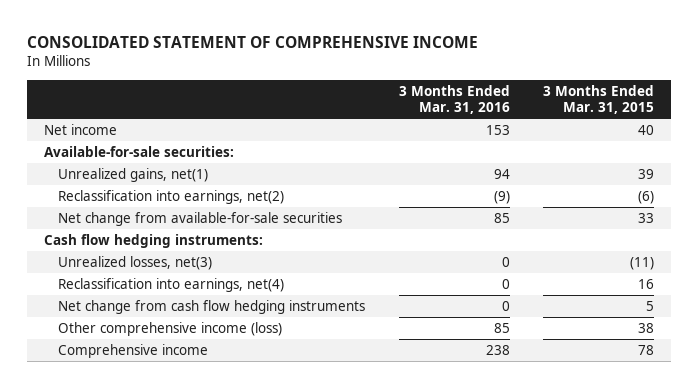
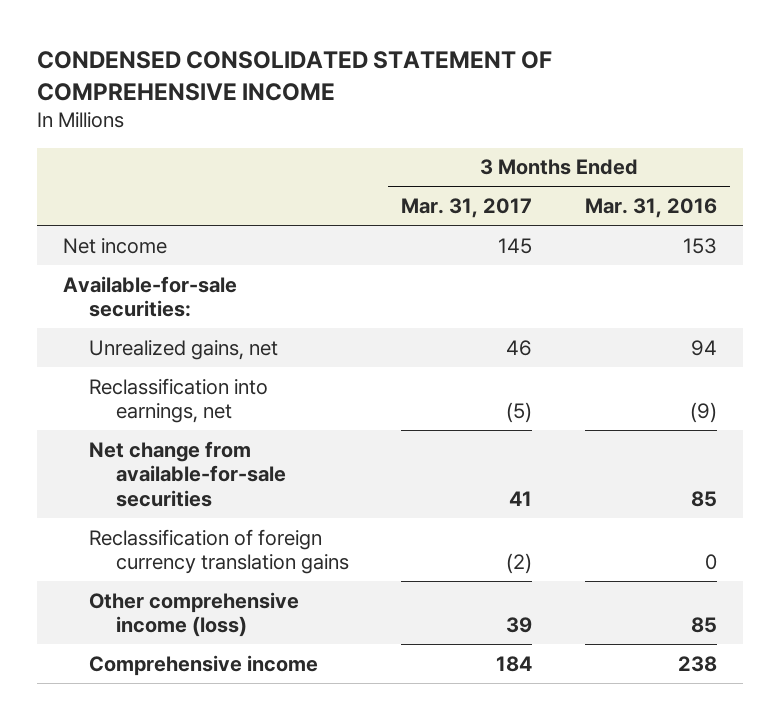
[27,36,479,49] CONSOLIDATED STATEMENT OF COMPREHENSIVE INCOME -> [36,51,552,101] CONDENSED CONSOLIDATED STATEMENT OF COMPREHENSIVE INCOME
[542,84,654,114] 3 Months Ended Mar. 31, 2015 -> none
none -> [401,198,533,219] Mar. 31, 2017
[58,168,209,183] Unrealized gains, net(1) -> [89,339,279,360] Unrealized gains, net
[58,190,285,205] Reclassification into earnings, net(2) -> [89,377,269,424] Reclassification into earnings, net
[43,234,263,249] Cash flow hedging instruments: -> none
[58,256,213,271] Unrealized losses, net(3) -> none
[58,278,285,293] Reclassification into earnings, net(4) -> none
[58,300,366,315] Net change from cash flow hedging instruments -> none
none -> [89,528,350,575] Reclassification of foreign currency translation gains

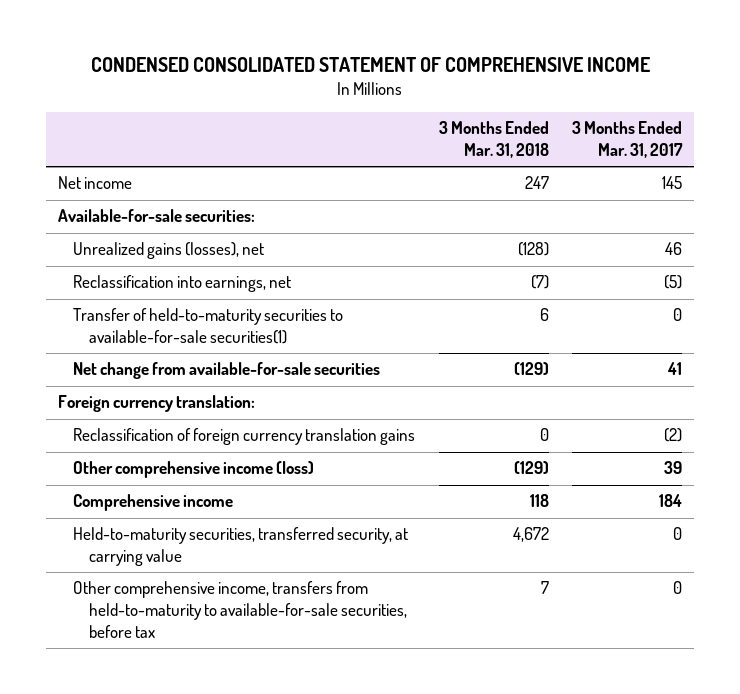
[584,198,717,219] Mar. 31, 2016 -> none
none -> [438,121,549,159] 3 Months Ended Mar. 31, 2018
[89,339,279,360] Unrealized gains, net -> [73,242,265,260] Unrealized gains (losses), net
none -> [73,308,344,345] Transfer of held-to-maturity securities to available-for-sale securities(1)
none -> [57,395,255,413] Foreign currency translation:
none -> [73,527,409,567] Held-to-maturity securities, transferred security, at carrying value
none -> [73,581,407,639] Other comprehensive income, transfers from held-to-maturity to available-for-sale securities, before tax

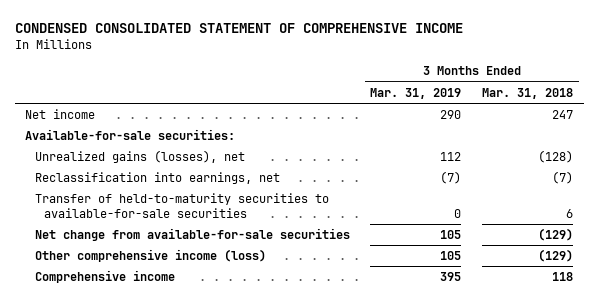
[572,121,684,159] 3 Months Ended Mar. 31, 2017 -> none
none -> [370,87,462,99] Mar. 31, 2019
[73,308,344,345] Transfer of held-to-maturity securities to available-for-sale securities(1) -> [34,192,329,218] Transfer of held-to-maturity securities to available-for-sale securities
[57,395,255,413] Foreign currency translation: -> none
[73,428,416,446] Reclassification of foreign currency translation gains -> none
[73,527,409,567] Held-to-maturity securities, transferred security, at carrying value -> none
[73,581,407,639] Other comprehensive income, transfers from held-to-maturity to available-for-sale securities, before tax -> none

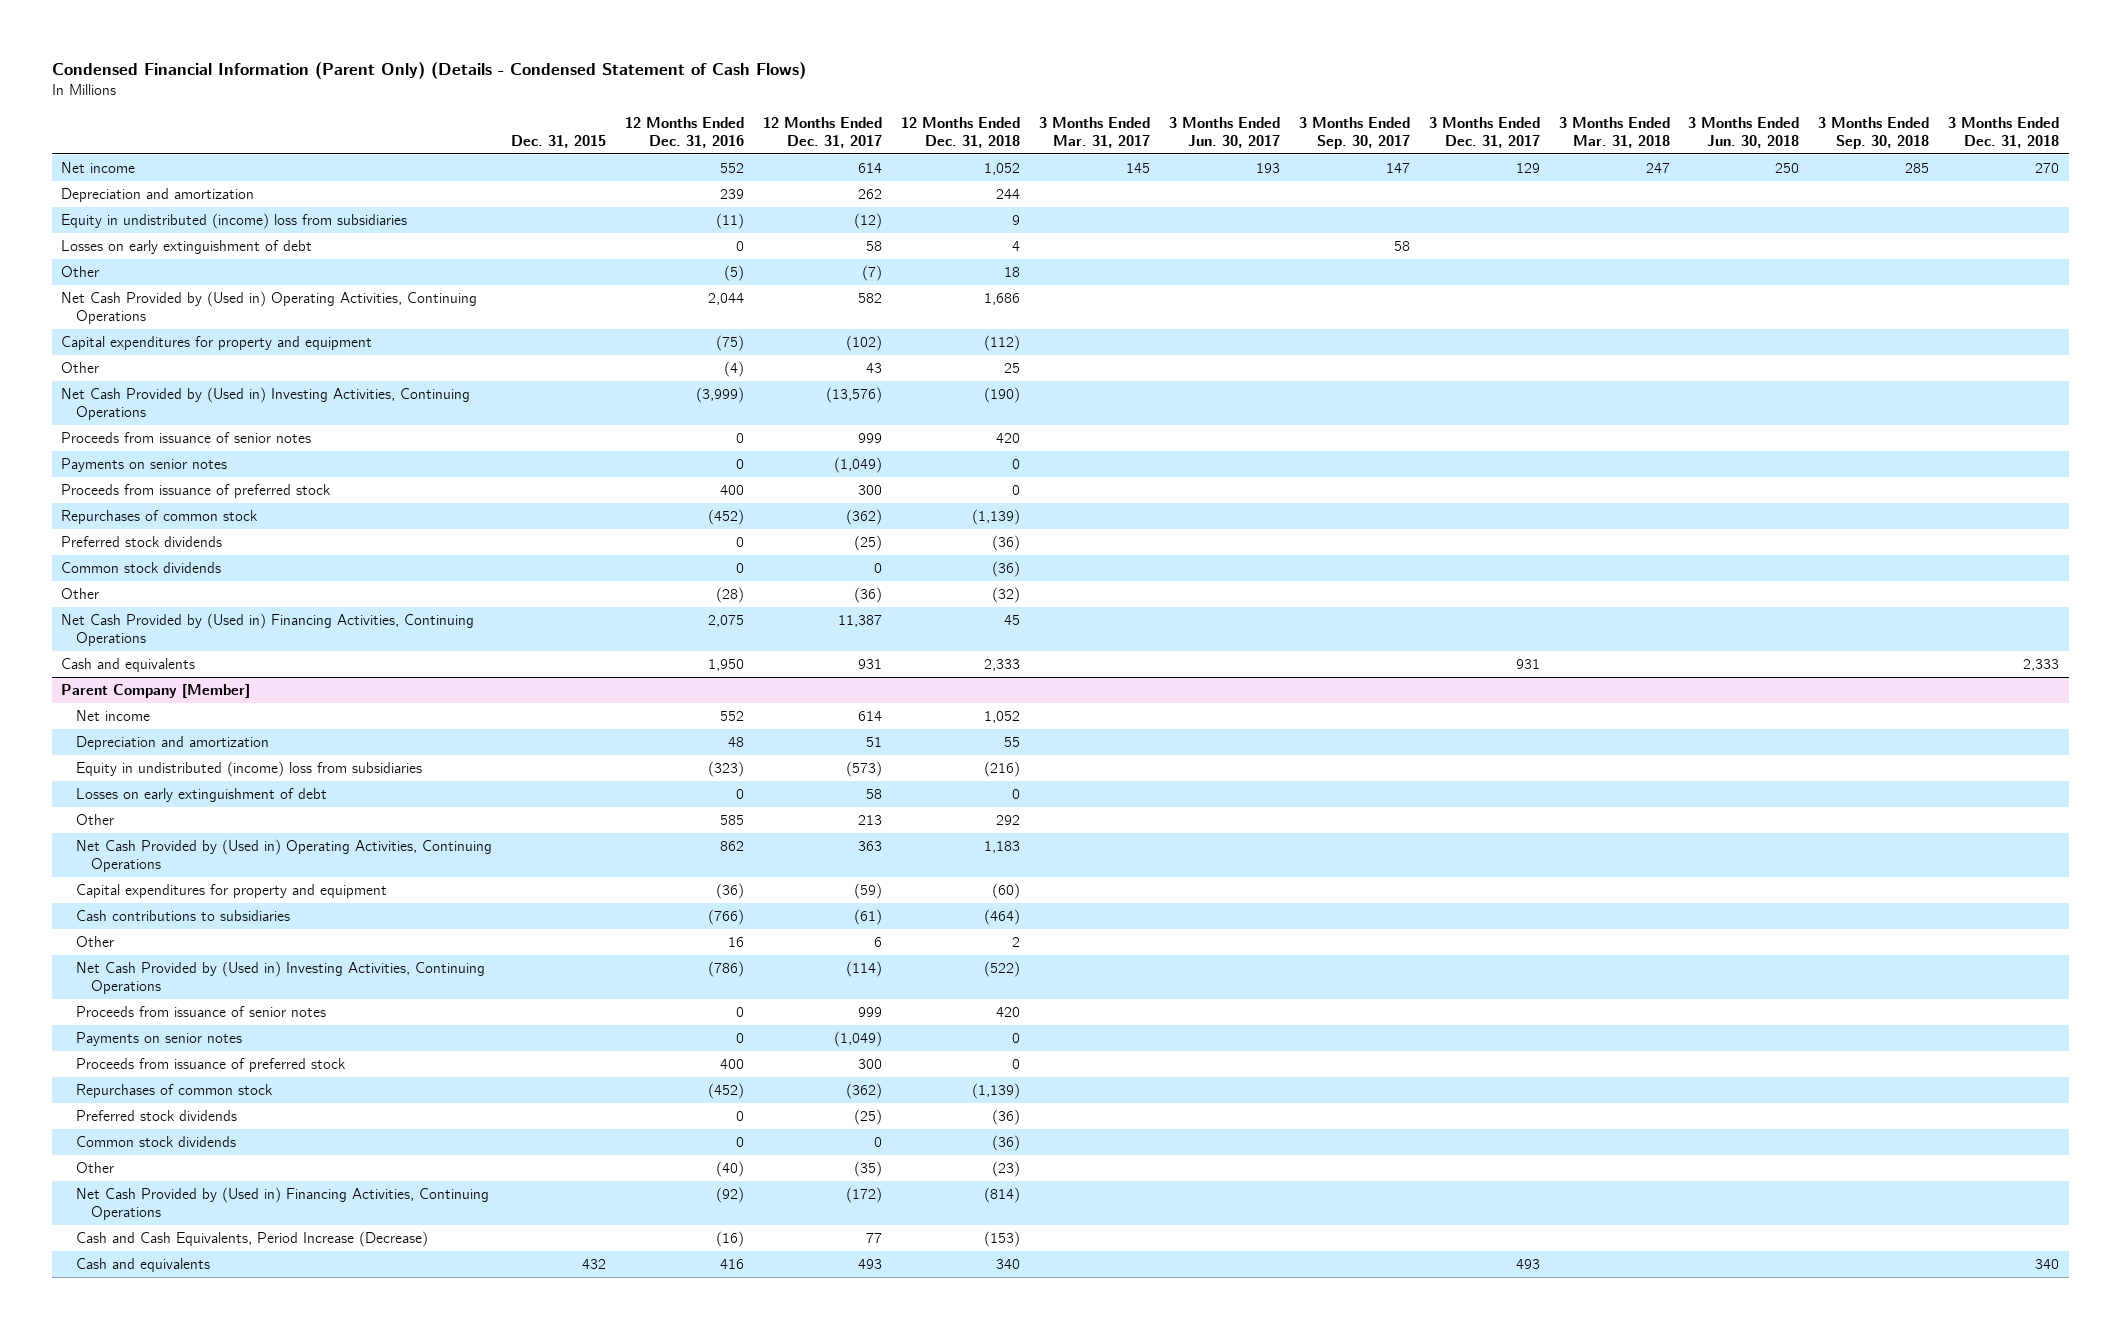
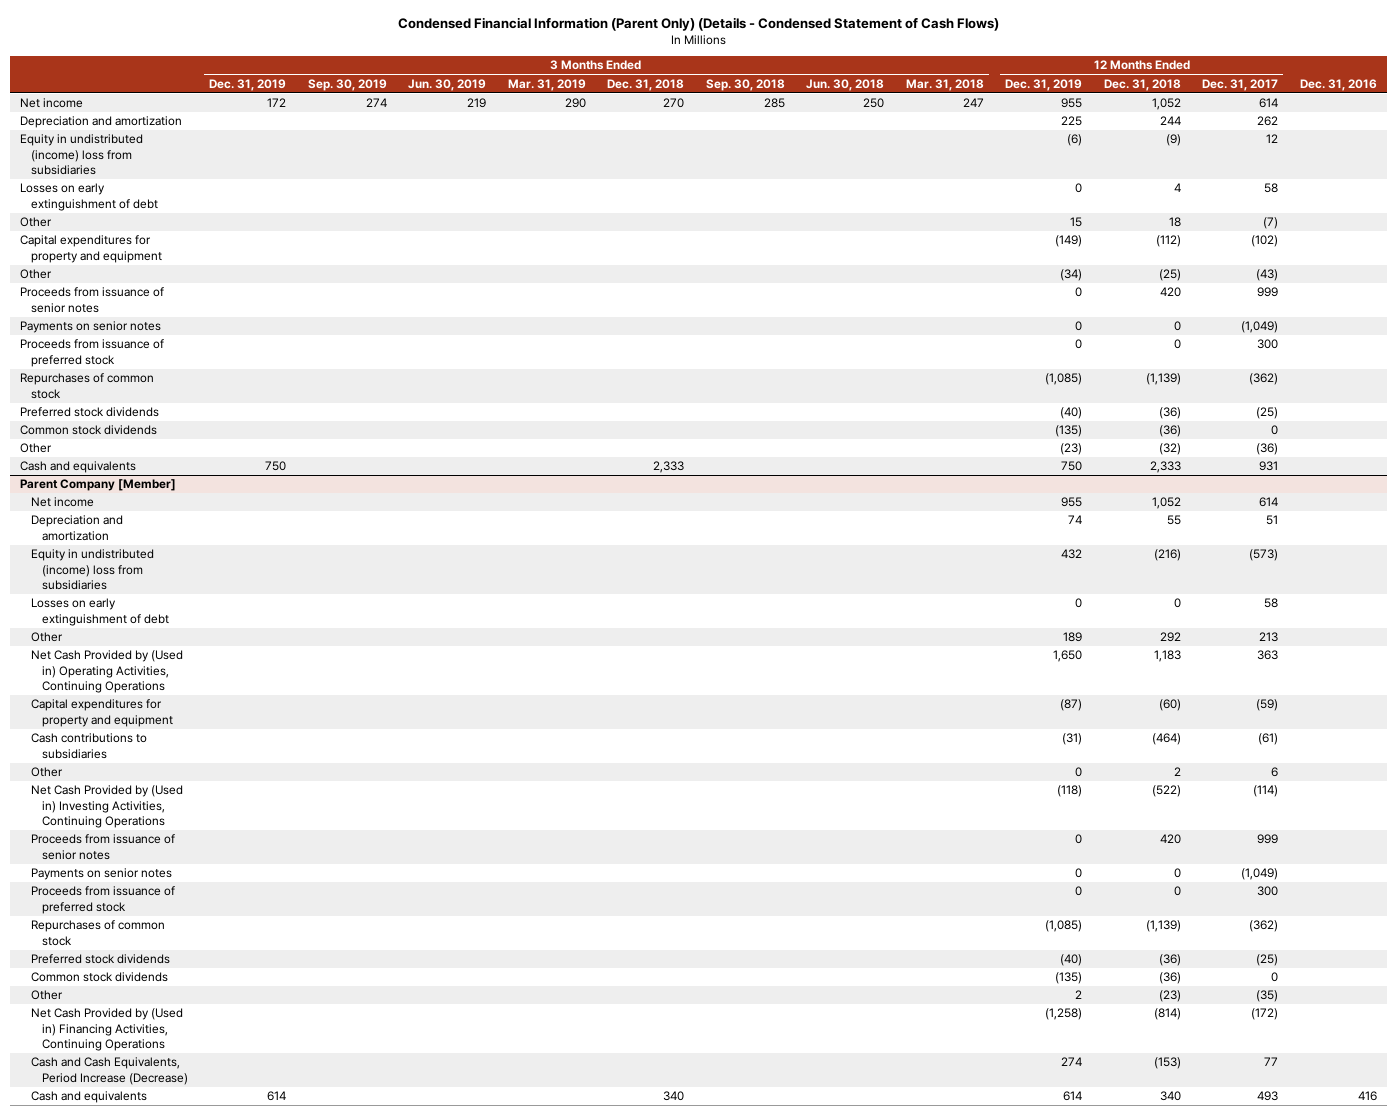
[511,134,607,148] Dec. 31, 2015 -> none
[625,117,745,148] 12 Months Ended Dec. 31, 2016 -> none
[1038,117,1150,148] 3 Months Ended Mar. 31, 2017 -> none
[1168,117,1280,148] 3 Months Ended Jun. 30, 2017 -> none
[1298,117,1410,149] 3 Months Ended Sep. 30, 2017 -> none
[1428,117,1540,148] 3 Months Ended Dec. 31, 2017 -> none
none -> [209,78,287,91] Dec. 31, 2019
none -> [307,78,387,91] Sep. 30, 2019
none -> [408,78,487,91] Jun. 30, 2019
none -> [507,78,586,91] Mar. 31, 2019
none -> [1005,78,1083,91] Dec. 31, 2019
none -> [1299,78,1377,91] Dec. 31, 2016
[854,213,883,230] (12) -> [1266,134,1279,144] 12
[1011,215,1020,226] 9 -> [1165,134,1181,147] (9)
[61,291,478,324] Net Cash Provided by (Used in) Operating Activities, Continuing Operations -> none
[61,387,471,420] Net Cash Provided by (Used in) Investing Activities, Continuing Operations -> none
[866,363,883,374] 43 -> [1256,269,1279,282] (43)
[1003,363,1020,374] 25 -> [1158,269,1181,282] (25)
[61,613,475,646] Net Cash Provided by (Used in) Financing Activities, Continuing Operations -> none

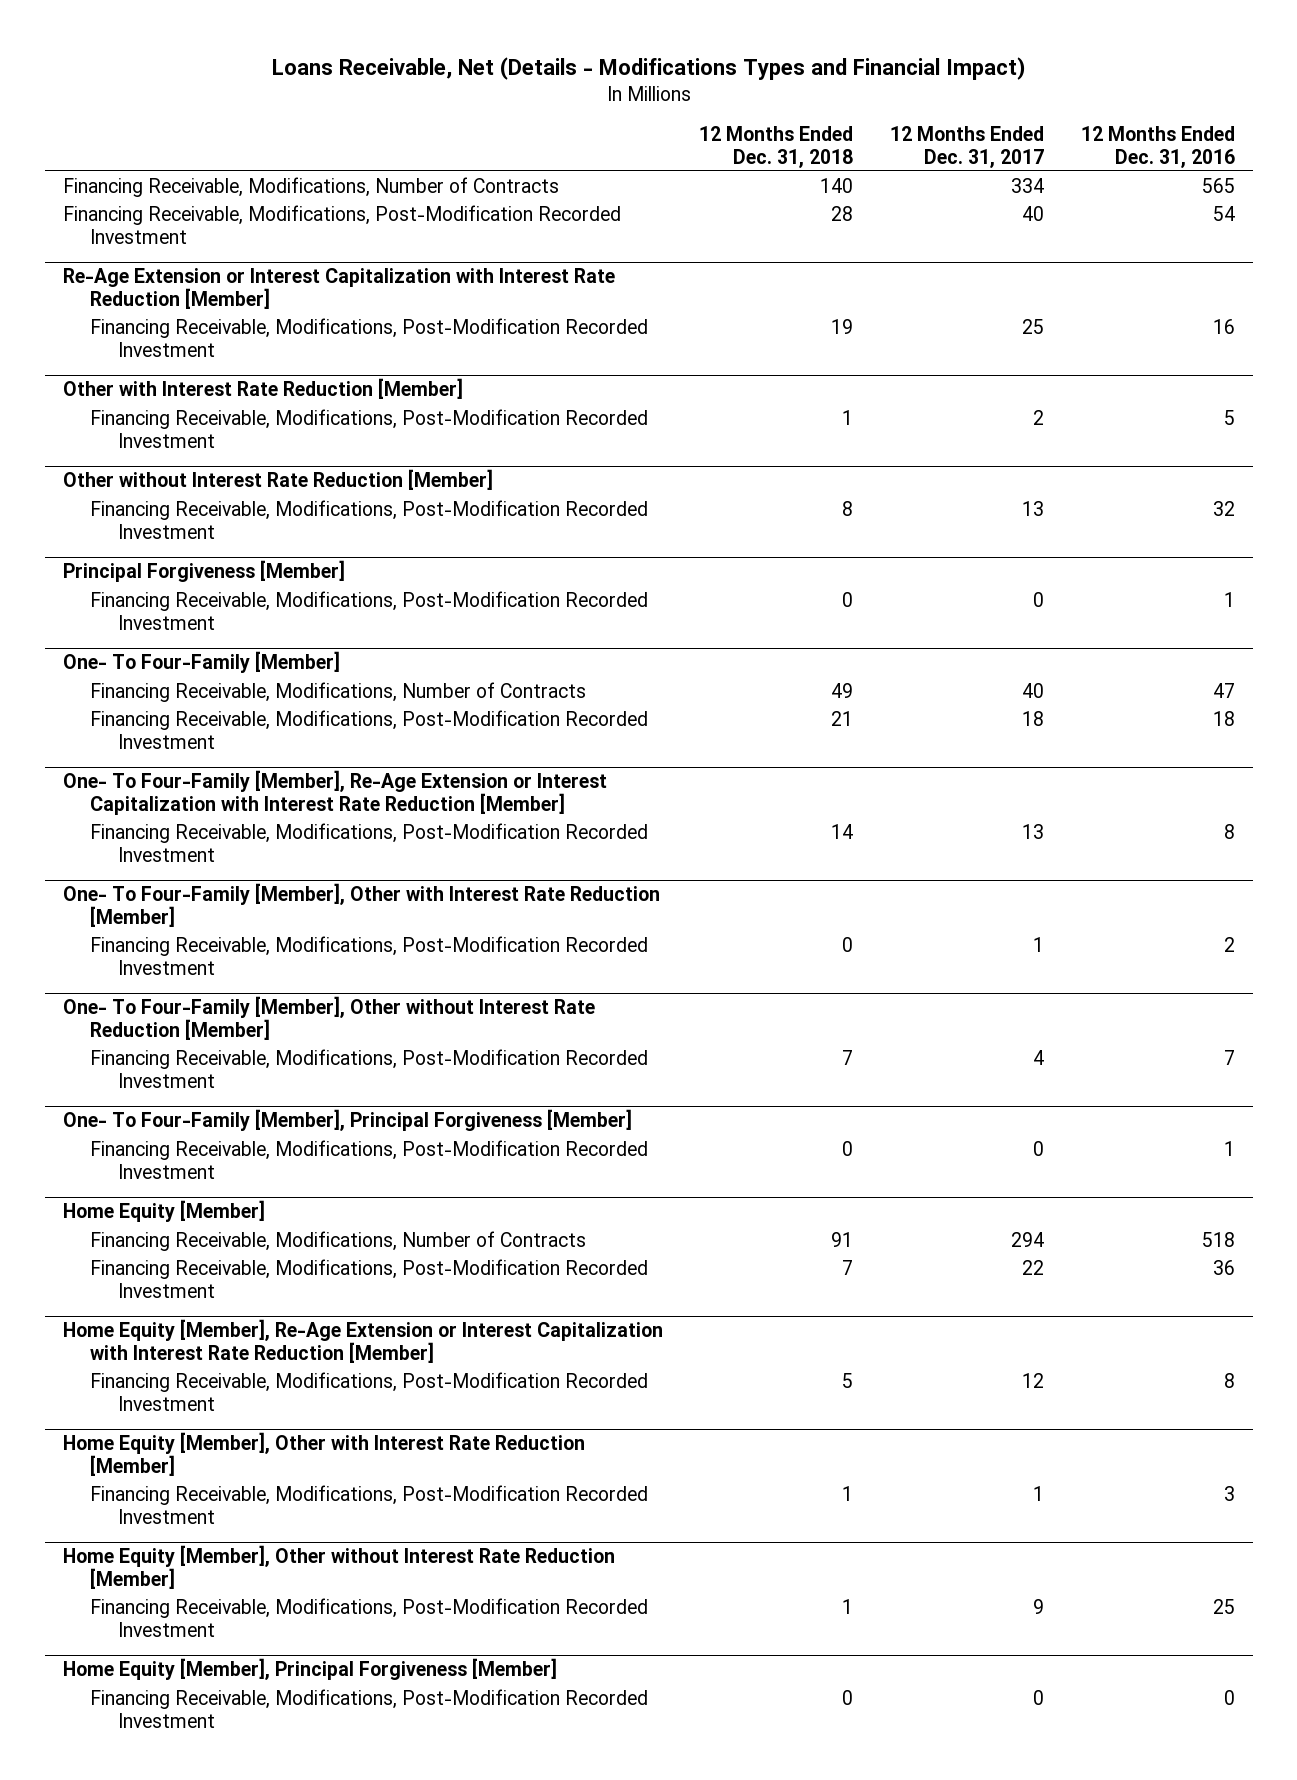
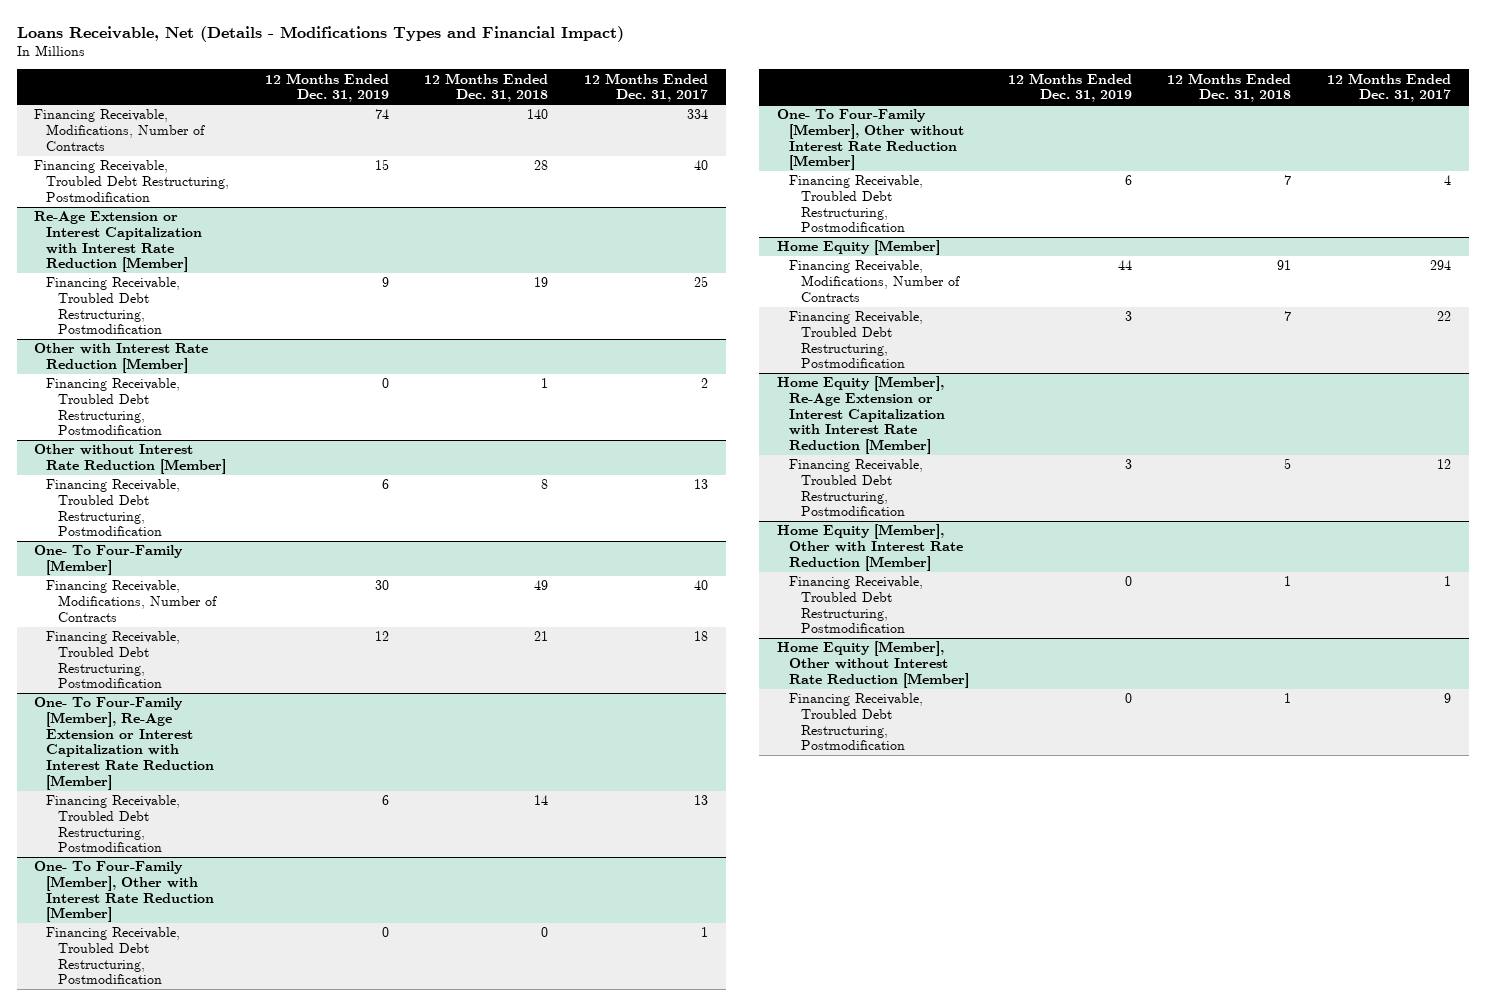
[1080,125,1235,168] 12 Months Ended Dec. 31, 2016 -> none
none -> [264,72,389,103] 12 Months Ended Dec. 31, 2019
[62,204,621,244] Financing Receivable, Modifications, Post-Modification Recorded Investment -> [34,160,230,202] Financing Receivable, Troubled Debt Restructuring, Postmodification
[90,317,649,357] Financing Receivable, Modifications, Post-Modification Recorded Investment -> [46,277,181,335] Financing Receivable, Troubled Debt Restructuring, Postmodification
[90,408,649,448] Financing Receivable, Modifications, Post-Modification Recorded Investment -> [46,378,181,436] Financing Receivable, Troubled Debt Restructuring, Postmodification
[62,560,345,583] Principal Forgiveness [Member] -> none
[90,590,649,630] Financing Receivable, Modifications, Post-Modification Recorded Investment -> none
[90,499,649,539] Financing Receivable, Modifications, Post-Modification Recorded Investment -> [46,479,181,537] Financing Receivable, Troubled Debt Restructuring, Postmodification
[90,709,649,749] Financing Receivable, Modifications, Post-Modification Recorded Investment -> [46,631,181,689] Financing Receivable, Troubled Debt Restructuring, Postmodification
[90,822,649,862] Financing Receivable, Modifications, Post-Modification Recorded Investment -> [46,795,181,853] Financing Receivable, Troubled Debt Restructuring, Postmodification
[90,935,649,975] Financing Receivable, Modifications, Post-Modification Recorded Investment -> [46,927,181,985] Financing Receivable, Troubled Debt Restructuring, Postmodification
[62,1109,632,1132] One- To Four-Family [Member], Principal Forgiveness [Member] -> none
[90,1139,649,1179] Financing Receivable, Modifications, Post-Modification Recorded Investment -> none
[90,1048,649,1088] Financing Receivable, Modifications, Post-Modification Recorded Investment -> [788,175,923,233] Financing Receivable, Troubled Debt Restructuring, Postmodification
[90,1258,649,1298] Financing Receivable, Modifications, Post-Modification Recorded Investment -> [788,311,923,369] Financing Receivable, Troubled Debt Restructuring, Postmodification
[90,1371,649,1411] Financing Receivable, Modifications, Post-Modification Recorded Investment -> [788,459,923,517] Financing Receivable, Troubled Debt Restructuring, Postmodification
[90,1484,649,1524] Financing Receivable, Modifications, Post-Modification Recorded Investment -> [788,576,923,634] Financing Receivable, Troubled Debt Restructuring, Postmodification
[62,1658,557,1681] Home Equity [Member], Principal Forgiveness [Member] -> none
[90,1688,649,1728] Financing Receivable, Modifications, Post-Modification Recorded Investment -> none
[90,1597,649,1637] Financing Receivable, Modifications, Post-Modification Recorded Investment -> [788,693,923,751] Financing Receivable, Troubled Debt Restructuring, Postmodification

